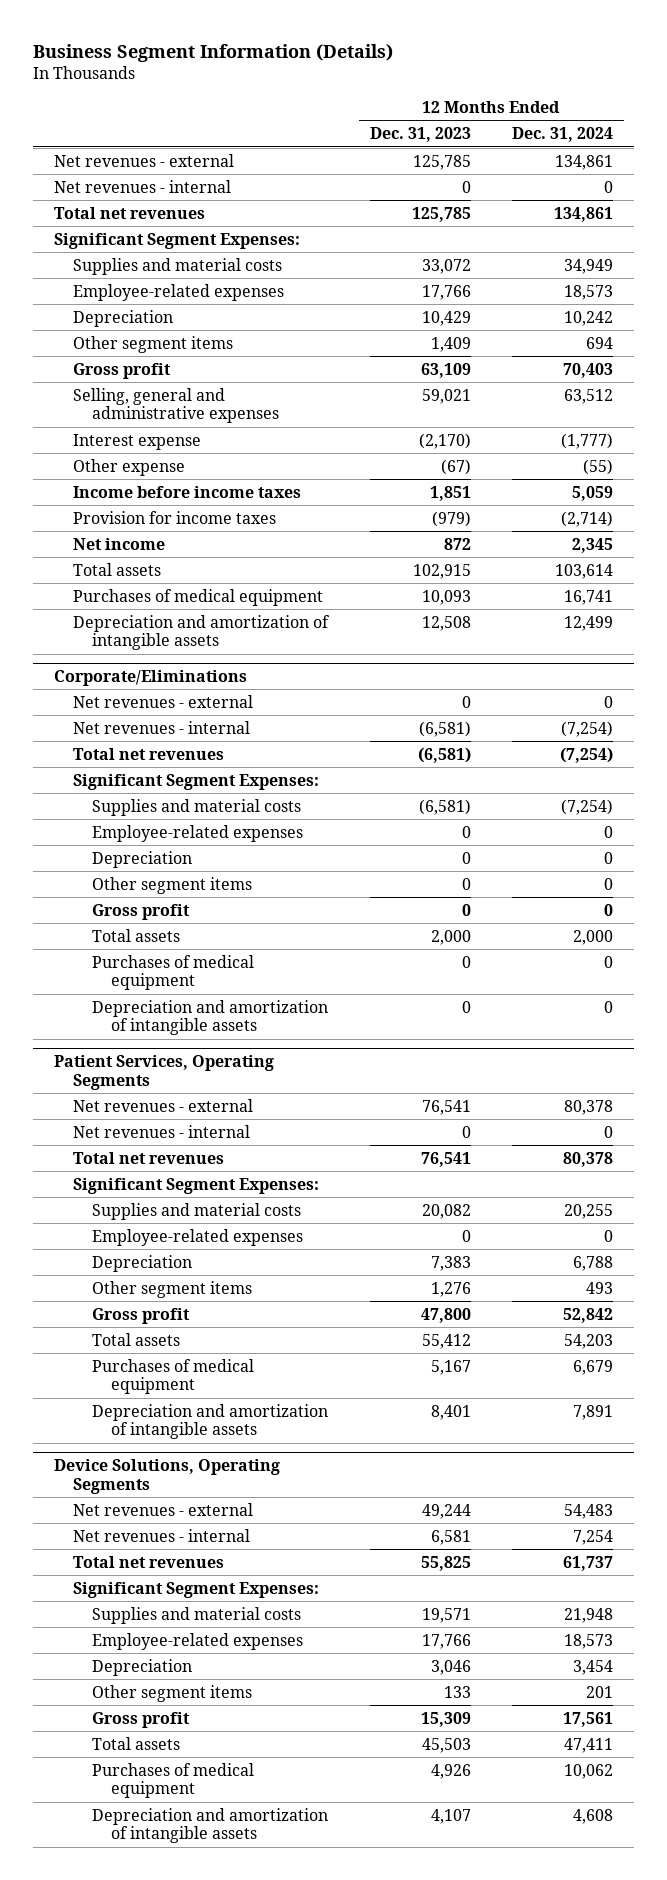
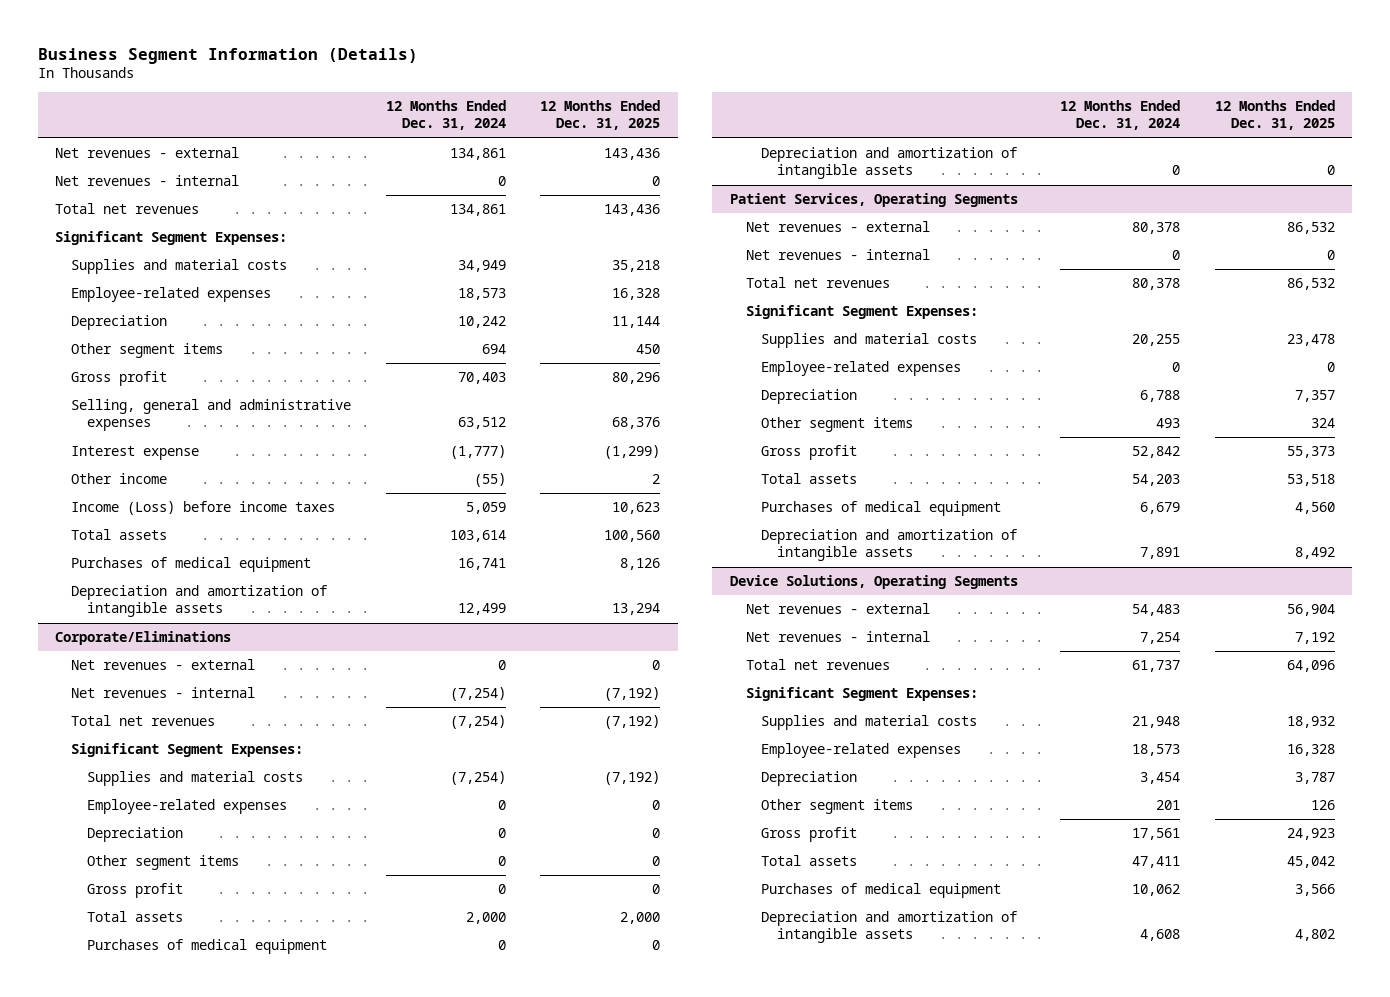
[369,127,471,143] Dec. 31, 2023 -> none
none -> [540,100,661,131] 12 Months Ended Dec. 31, 2025
[73,510,277,524] Provision for income taxes -> none
[73,537,166,550] Net income -> none
[73,458,186,476] Other expense -> [71,473,168,485] Other income
[73,485,302,498] Income before income taxes -> [71,501,336,516] Income (Loss) before income taxes

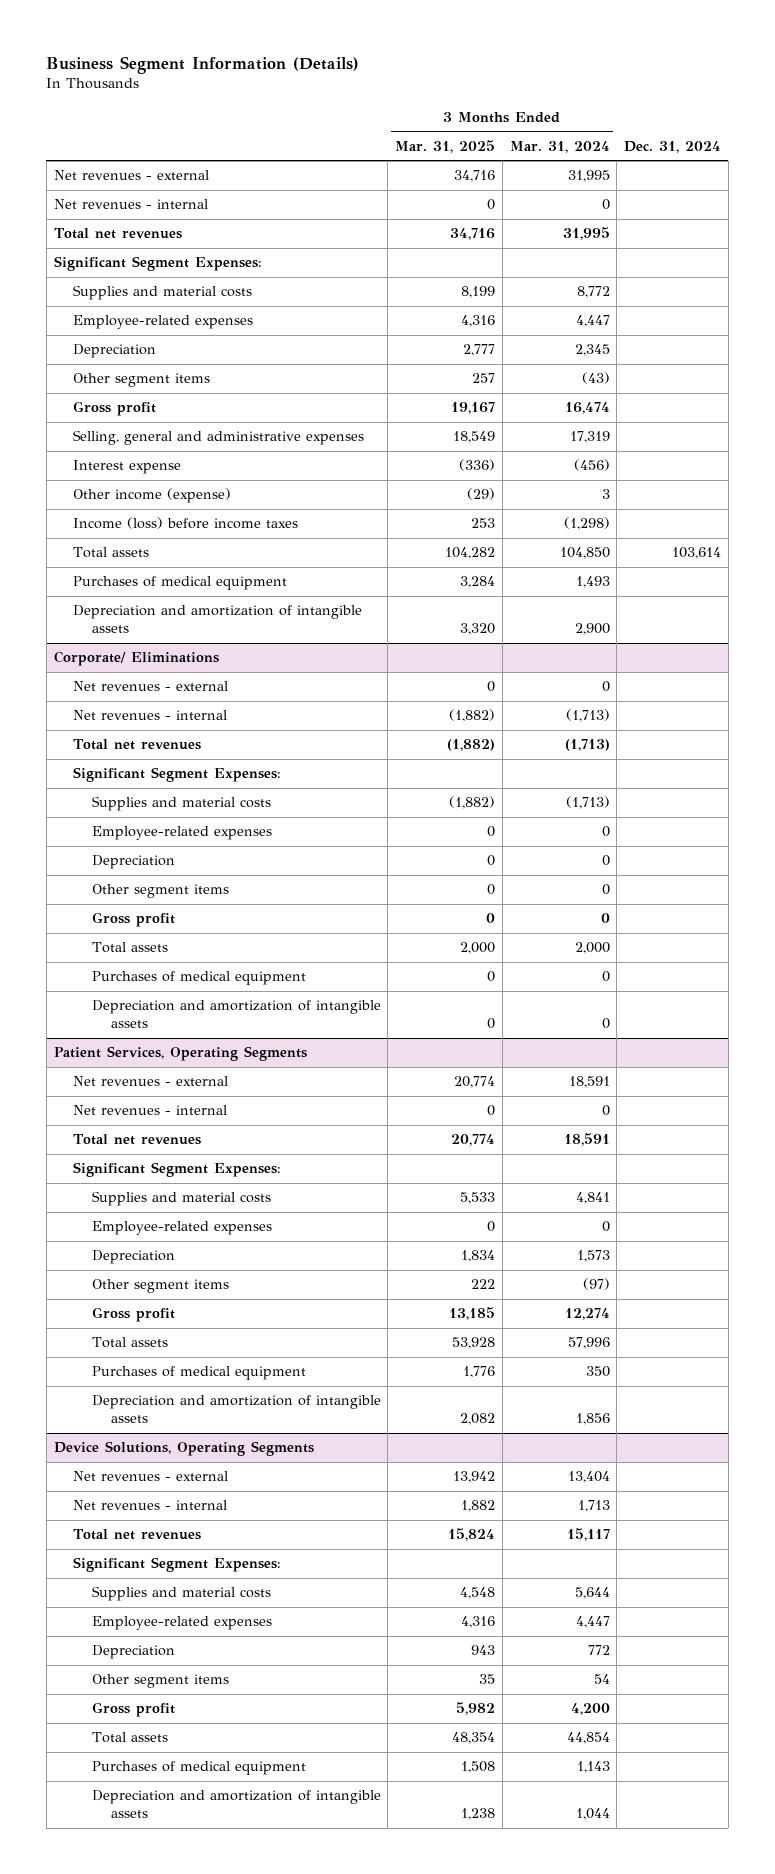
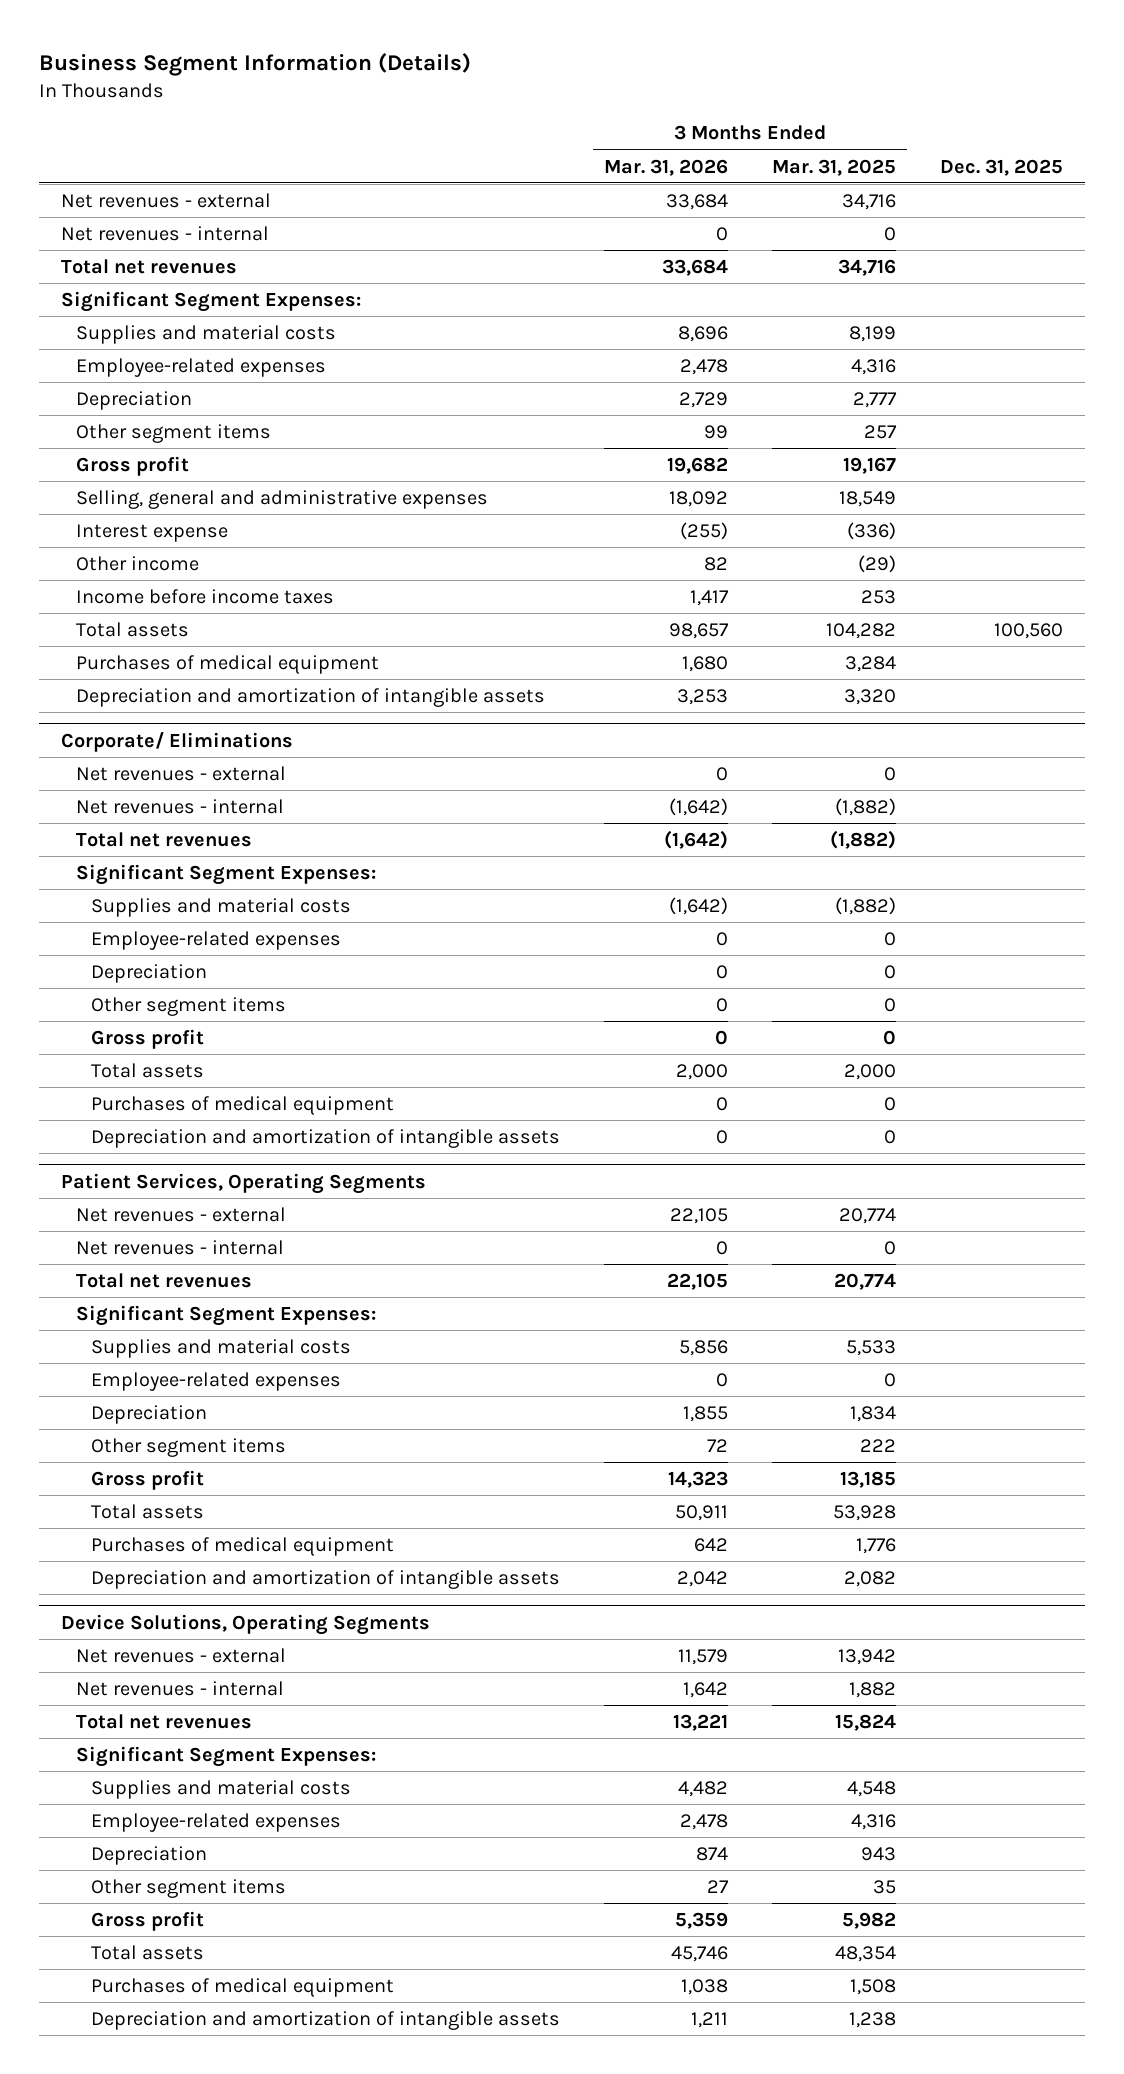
[509,140,610,153] Mar. 31, 2024 -> none
[624,140,722,153] Dec. 31, 2024 -> none
none -> [603,158,728,176] Mar. 31, 2026
none -> [939,158,1063,176] Dec. 31, 2025
[72,488,231,504] Other income (expense) -> [76,555,200,571] Other income
[72,517,298,530] Income (loss) before income taxes -> [76,588,335,604] Income before income taxes

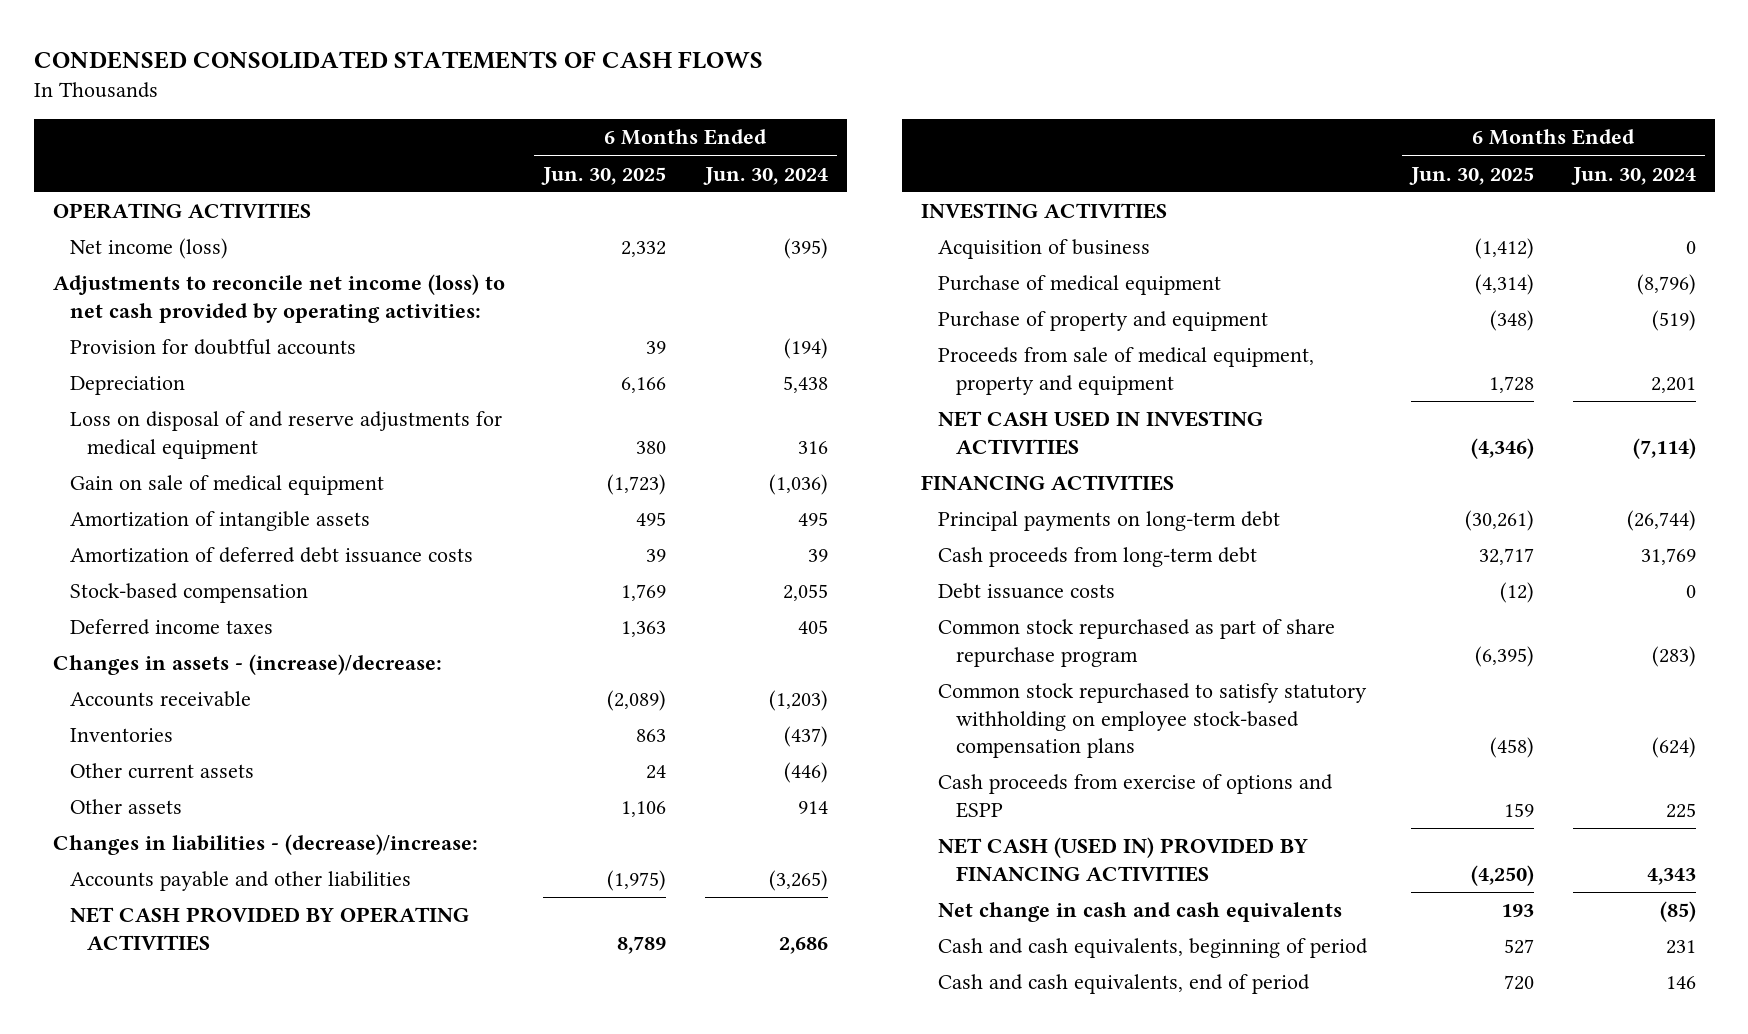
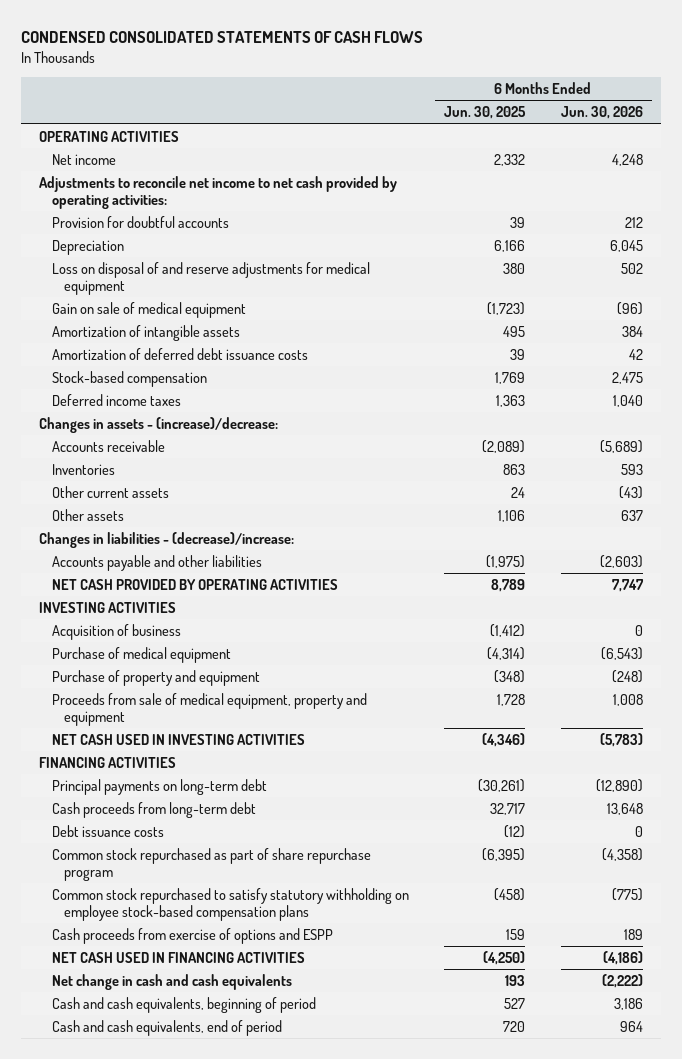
[702,166,828,185] Jun. 30, 2024 -> none
none -> [560,106,643,120] Jun. 30, 2026
[70,238,229,260] Net income (loss) -> [51,153,116,165] Net income
[52,274,505,323] Adjustments to reconcile net income (loss) to net cash provided by operating activities: -> [38,175,397,210] Adjustments to reconcile net income to net cash provided by operating activities:
[938,837,1309,882] NET CASH (USED IN) PROVIDED BY FINANCING ACTIVITIES -> [51,951,305,963] NET CASH USED IN FINANCING ACTIVITIES

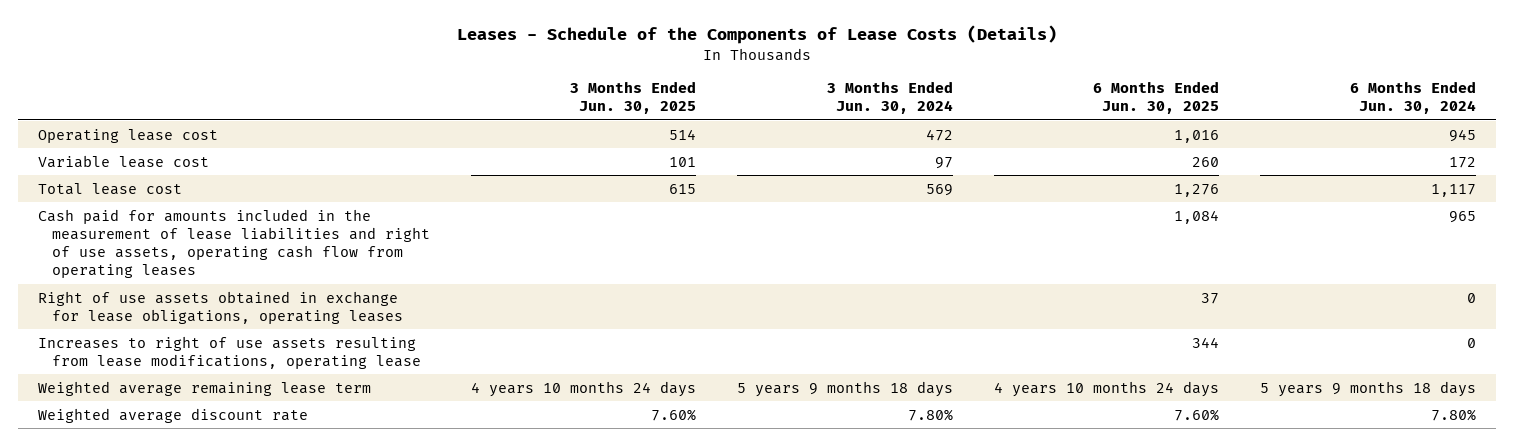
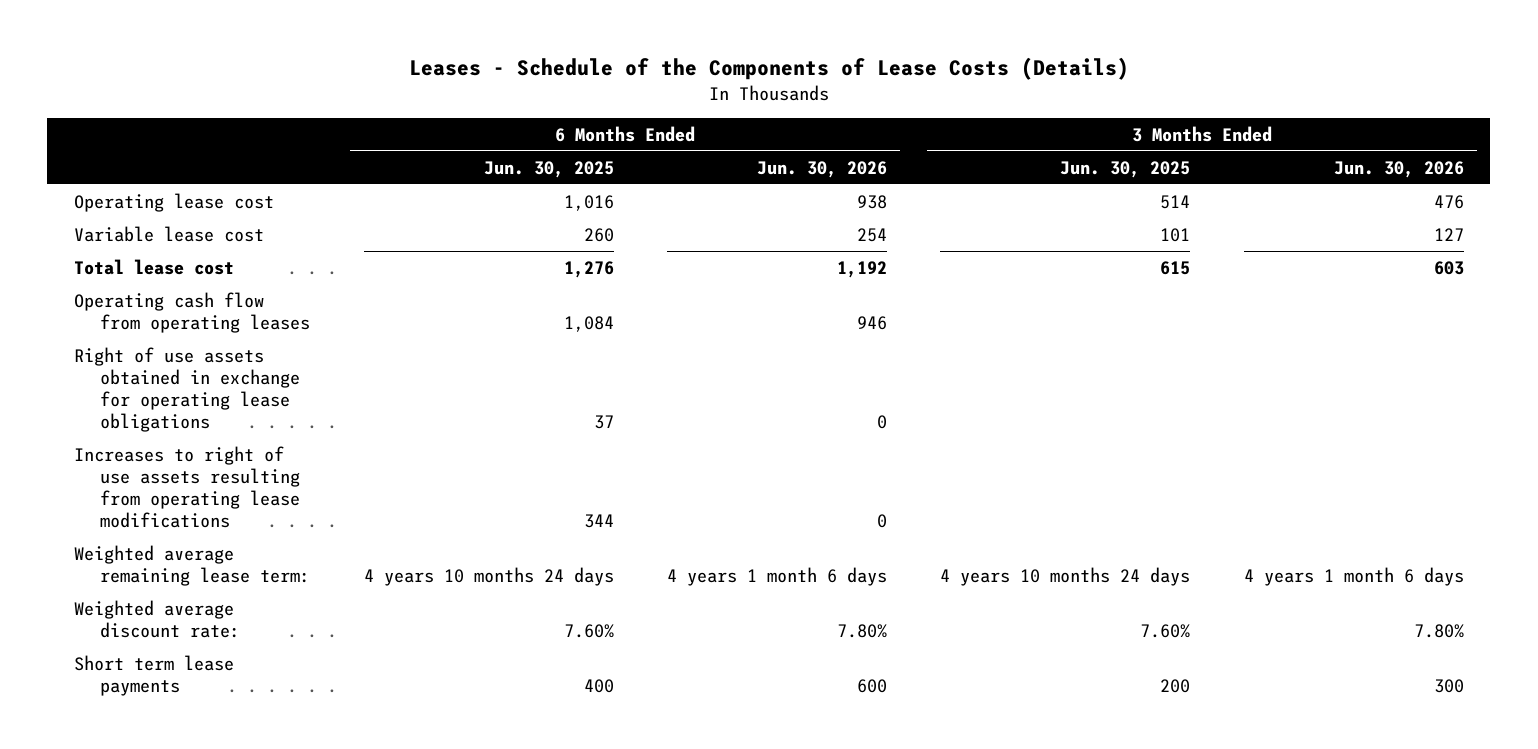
[826,81,953,115] 3 Months Ended Jun. 30, 2024 -> none
[1349,81,1476,115] 6 Months Ended Jun. 30, 2024 -> none
none -> [756,160,887,178] Jun. 30, 2026
none -> [1333,160,1464,178] Jun. 30, 2026
[38,208,430,279] Cash paid for amounts included in the measurement of lease liabilities and right of use assets, operating cash flow from operating leases -> [73,291,311,333] Operating cash flow from operating leases
[38,290,403,324] Right of use assets obtained in exchange for lease obligations, operating leases -> [73,346,301,433] Right of use assets obtained in exchange for operating lease obligations
[38,335,421,369] Increases to right of use assets resulting from lease modifications, operating lease -> [73,445,301,529] Increases to right of use assets resulting from operating lease modifications
[38,380,372,396] Weighted average remaining lease term -> [73,544,311,586] Weighted average remaining lease term:
[38,407,309,423] Weighted average discount rate -> [73,599,241,638] Weighted average discount rate:
none -> [73,654,234,696] Short term lease payments

